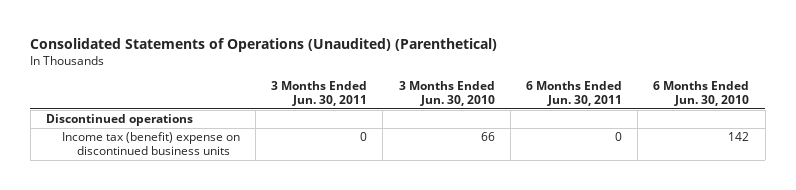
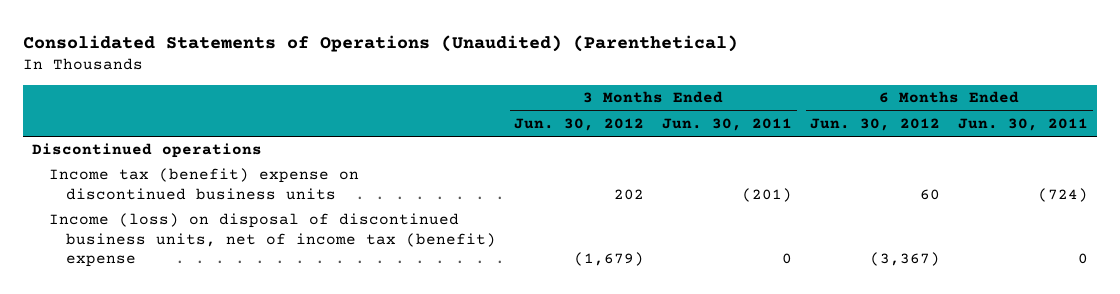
[398,81,495,107] 3 Months Ended Jun. 30, 2010 -> none
[653,81,750,107] 6 Months Ended Jun. 30, 2010 -> none
none -> [514,117,645,131] Jun. 30, 2012
none -> [810,117,941,131] Jun. 30, 2012
[360,132,368,142] 0 -> [742,187,793,202] (201)
[615,132,623,142] 0 -> [1038,187,1089,202] (724)
none -> [48,213,497,267] Income (loss) on disposal of discontinued business units, net of income tax (benefit) expense

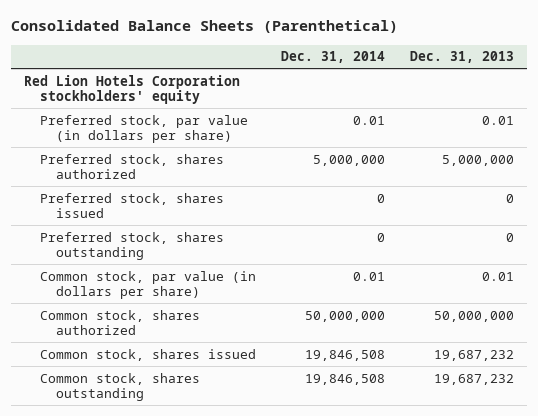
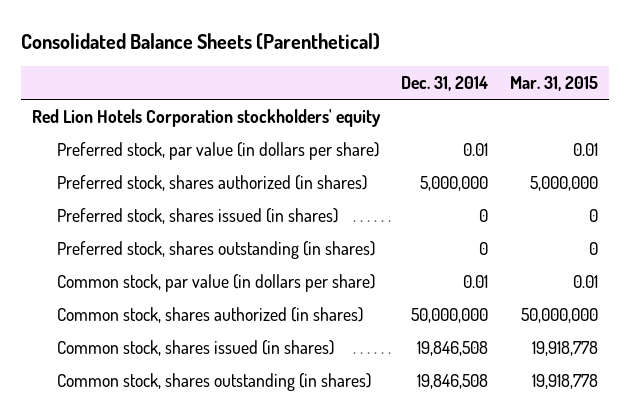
[410,51,515,64] Dec. 31, 2013 -> none
none -> [509,76,598,92] Mar. 31, 2015
[39,153,224,179] Preferred stock, shares authorized -> [56,175,367,192] Preferred stock, shares authorized (in shares)
[39,192,224,218] Preferred stock, shares issued -> [56,208,338,225] Preferred stock, shares issued (in shares)
[39,231,224,260] Preferred stock, shares outstanding -> [56,241,375,260] Preferred stock, shares outstanding (in shares)
[39,309,200,335] Common stock, shares authorized -> [56,307,363,324] Common stock, shares authorized (in shares)
[39,348,256,361] Common stock, shares issued -> [56,340,334,357] Common stock, shares issued (in shares)
[39,372,200,401] Common stock, shares outstanding -> [56,373,371,392] Common stock, shares outstanding (in shares)

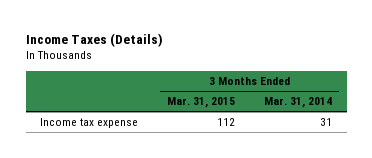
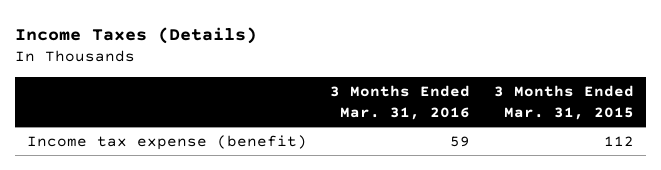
[264,97,333,109] Mar. 31, 2014 -> none
none -> [330,85,471,120] 3 Months Ended Mar. 31, 2016
[40,118,139,129] Income tax expense -> [26,134,307,150] Income tax expense (benefit)

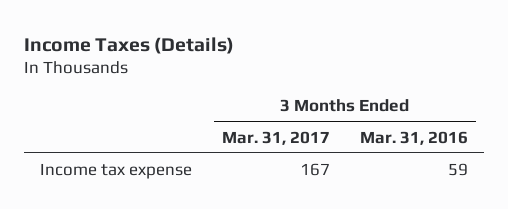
[493,85,634,120] 3 Months Ended Mar. 31, 2015 -> none
none -> [222,130,331,145] Mar. 31, 2017
[26,134,307,150] Income tax expense (benefit) -> [39,163,192,180] Income tax expense

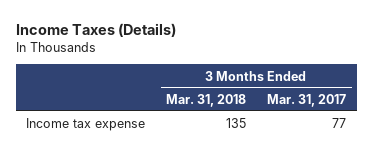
[360,130,469,145] Mar. 31, 2016 -> none
none -> [166,93,247,107] Mar. 31, 2018
[300,163,331,177] 167 -> [332,118,347,129] 77

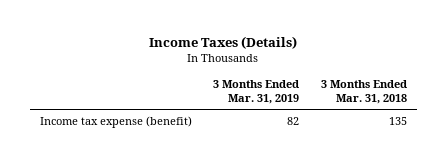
[267,93,347,107] Mar. 31, 2017 -> none
none -> [213,80,300,105] 3 Months Ended Mar. 31, 2019
[26,118,146,132] Income tax expense -> [40,116,193,129] Income tax expense (benefit)

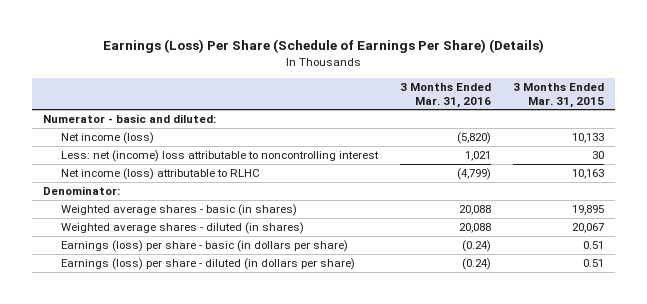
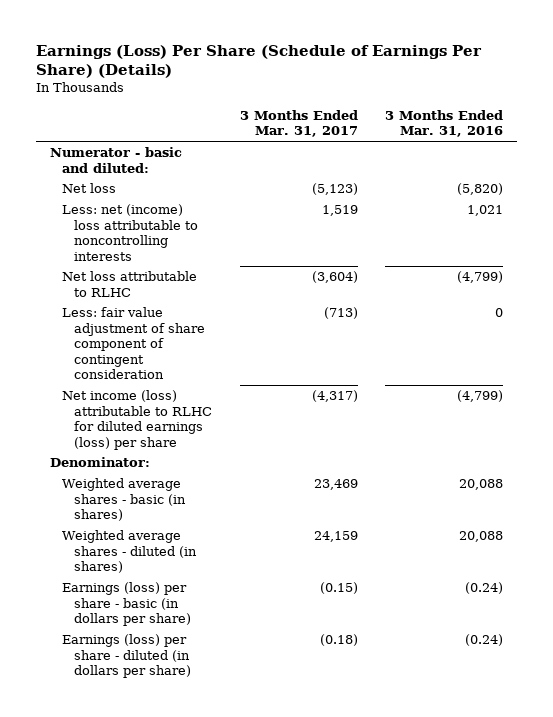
[513,82,605,108] 3 Months Ended Mar. 31, 2015 -> none
none -> [239,109,358,138] 3 Months Ended Mar. 31, 2017
[60,132,154,145] Net income (loss) -> [61,182,116,193] Net loss
[60,150,379,163] Less: net (income) loss attributable to noncontrolling interest -> [61,203,199,261] Less: net (income) loss attributable to noncontrolling interests
[60,168,260,181] Net income (loss) attributable to RLHC -> [61,270,197,297] Net loss attributable to RLHC
none -> [61,306,206,380] Less: fair value adjustment of share component of contingent consideration
none -> [61,389,213,450] Net income (loss) attributable to RLHC for diluted earnings (loss) per share

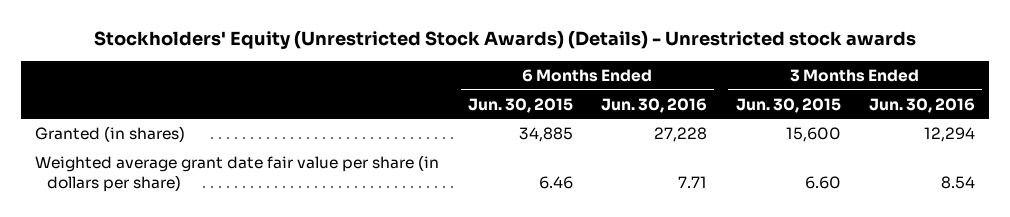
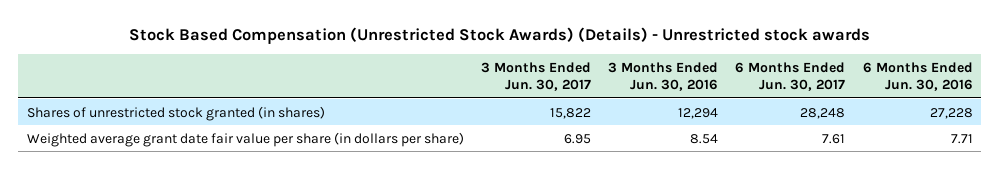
[94,31,917,50] Stockholders' Equity (Unrestricted Stock Awards) (Details) - Unrestricted stock awards -> [128,27,870,45] Stock Based Compensation (Unrestricted Stock Awards) (Details) - Unrestricted stock awards
[467,97,573,113] Jun. 30, 2015 -> none
[735,97,841,113] Jun. 30, 2015 -> none
none -> [480,61,591,92] 3 Months Ended Jun. 30, 2017
none -> [735,61,846,92] 6 Months Ended Jun. 30, 2017
[35,126,186,143] Granted (in shares) -> [26,105,325,121] Shares of unrestricted stock granted (in shares)

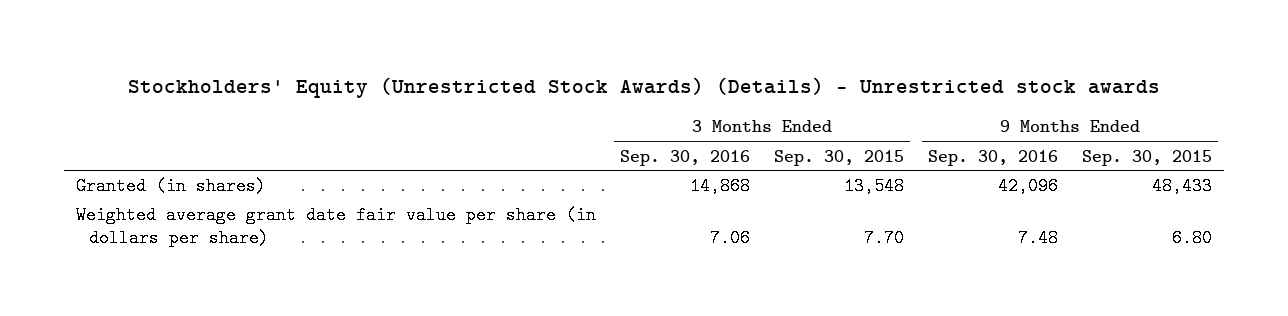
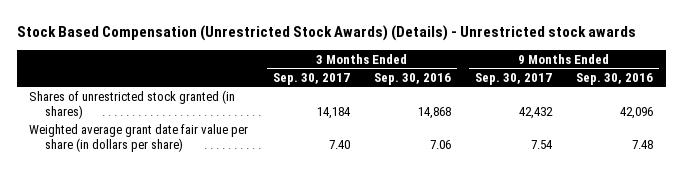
[127,77,1160,99] Stockholders' Equity (Unrestricted Stock Awards) (Details) - Unrestricted stock awards -> [17,25,637,42] Stock Based Compensation (Unrestricted Stock Awards) (Details) - Unrestricted stock awards
[773,149,904,166] Sep. 30, 2015 -> none
[1082,149,1213,166] Sep. 30, 2015 -> none
none -> [272,72,350,85] Sep. 30, 2017
none -> [475,72,553,85] Sep. 30, 2017
[75,177,266,196] Granted (in shares) -> [29,89,236,119] Shares of unrestricted stock granted (in shares)

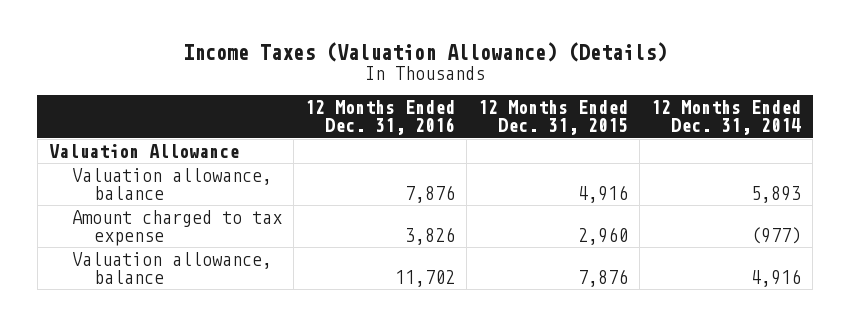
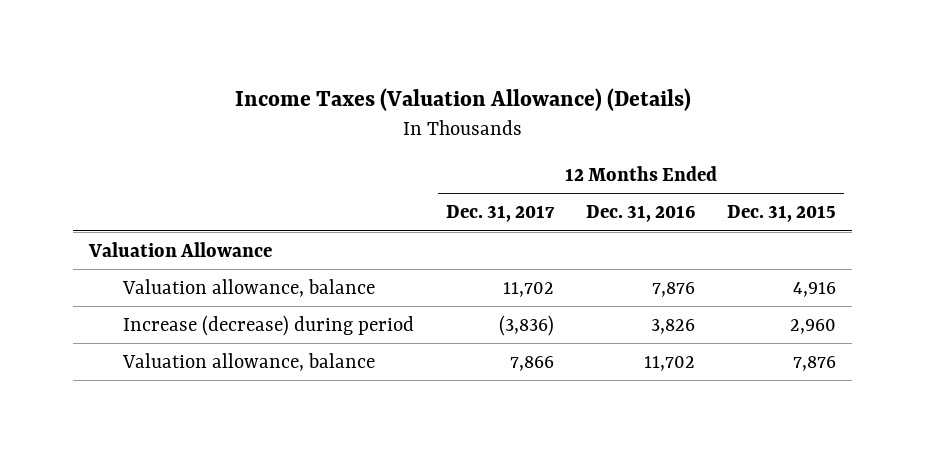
[651,100,802,136] 12 Months Ended Dec. 31, 2014 -> none
none -> [445,205,555,223] Dec. 31, 2017
[71,209,282,247] Amount charged to tax expense -> [122,314,414,336] Increase (decrease) during period

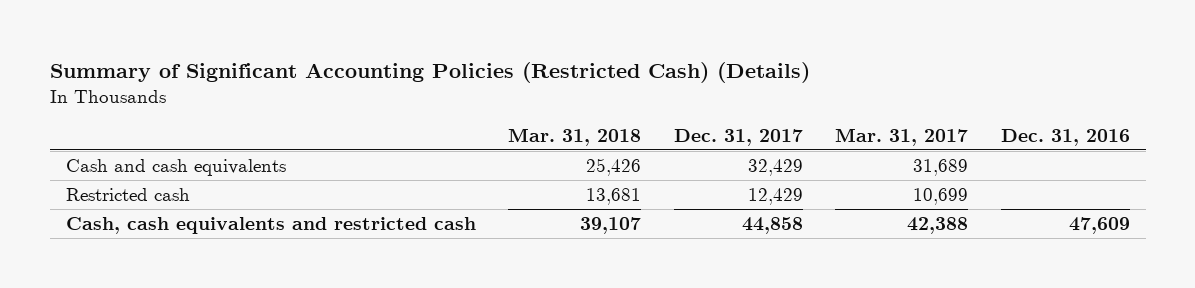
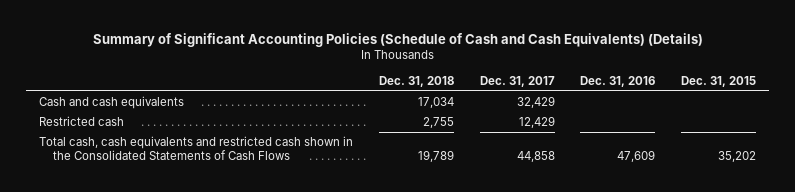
[49,62,810,84] Summary of Significant Accounting Policies (Restricted Cash) (Details) -> [92,32,703,47] Summary of Significant Accounting Policies (Schedule of Cash and Cash Equivalents) (Details)
[508,127,642,146] Mar. 31, 2018 -> none
[835,127,969,146] Mar. 31, 2017 -> none
none -> [378,75,454,87] Dec. 31, 2018
none -> [681,75,757,87] Dec. 31, 2015
[65,216,476,234] Cash, cash equivalents and restricted cash -> [39,136,354,160] Total cash, cash equivalents and restricted cash shown in the Consolidated Statements of Cash Flows

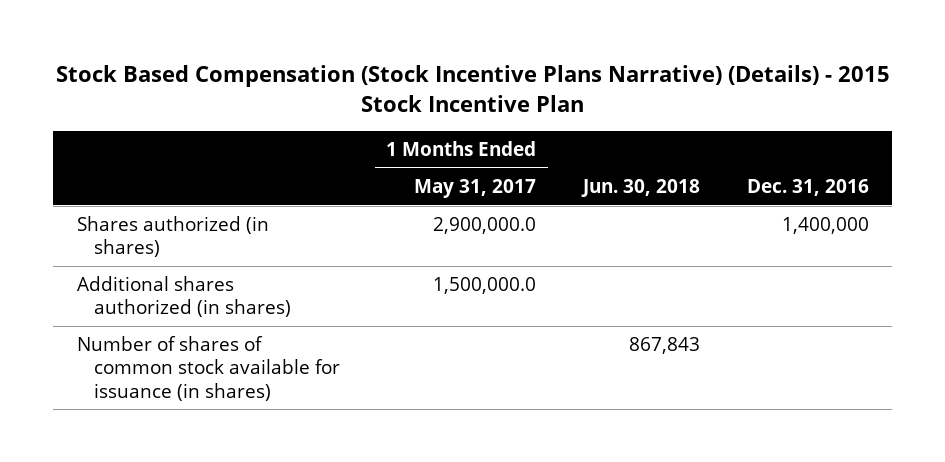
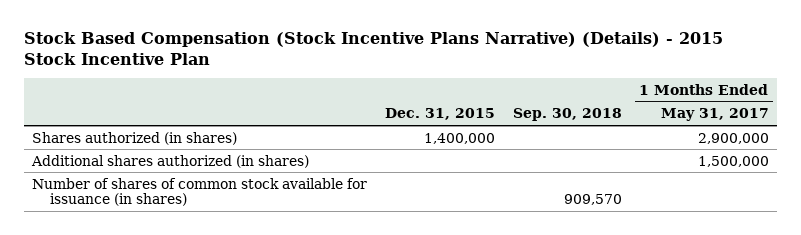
[580,178,700,197] Jun. 30, 2018 -> none
[746,178,869,196] Dec. 31, 2016 -> none
none -> [385,108,496,121] Dec. 31, 2015
none -> [512,108,622,122] Sep. 30, 2018
[433,217,537,235] 2,900,000.0 -> [697,132,769,144] 2,900,000
[433,277,537,295] 1,500,000.0 -> [697,155,769,167] 1,500,000

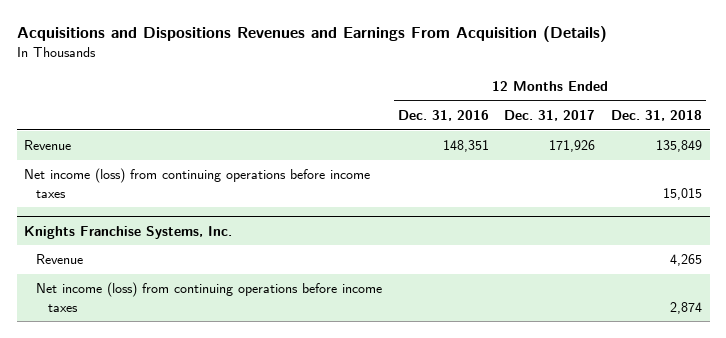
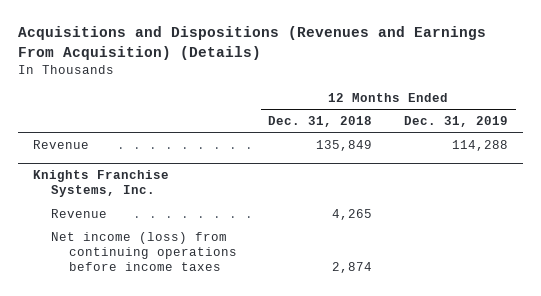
[16,26,607,43] Acquisitions and Dispositions Revenues and Earnings From Acquisition (Details) -> [17,26,486,60] Acquisitions and Dispositions (Revenues and Earnings From Acquisition) (Details)
[397,109,489,121] Dec. 31, 2016 -> none
[504,109,596,121] Dec. 31, 2017 -> none
none -> [403,116,508,128] Dec. 31, 2019
[24,168,371,198] Net income (loss) from continuing operations before income taxes -> none

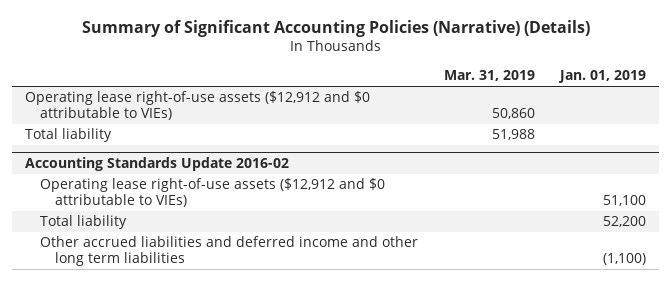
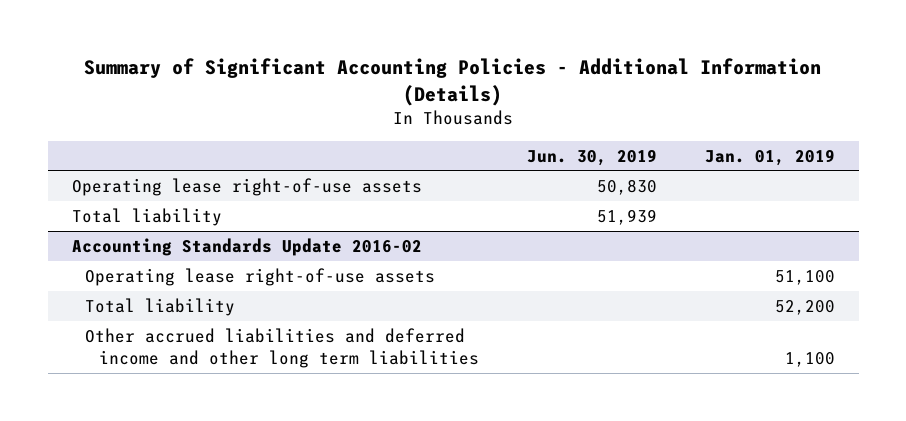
[81,20,590,38] Summary of Significant Accounting Policies (Narrative) (Details) -> [84,58,822,106] Summary of Significant Accounting Policies - Additional Information (Details)
[443,70,535,82] Mar. 31, 2019 -> none
none -> [526,148,657,166] Jun. 30, 2019
[25,91,371,121] Operating lease right-of-use assets ($12,912 and $0 attributable to VIEs) -> [71,177,422,196] Operating lease right-of-use assets
[39,178,385,208] Operating lease right-of-use assets ($12,912 and $0 attributable to VIEs) -> [85,267,436,286] Operating lease right-of-use assets
[603,253,647,266] (1,100) -> [784,351,835,367] 1,100

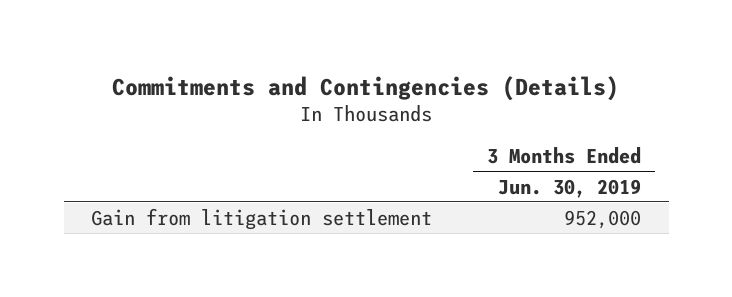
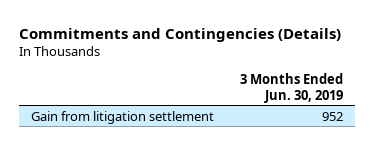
[564,210,642,230] 952,000 -> [321,111,343,121] 952

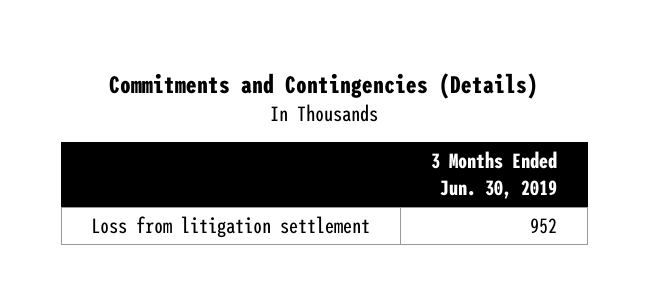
[31,110,215,124] Gain from litigation settlement -> [91,215,371,238] Loss from litigation settlement

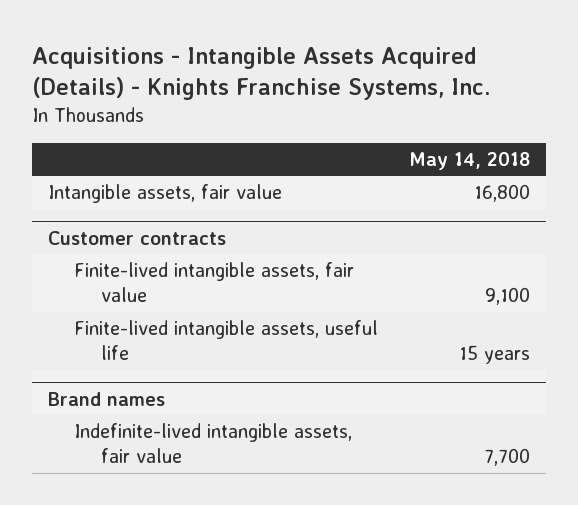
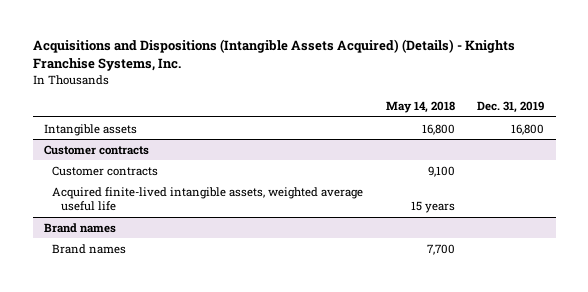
[32,46,491,101] Acquisitions - Intangible Assets Acquired (Details) - Knights Franchise Systems, Inc. -> [32,39,515,72] Acquisitions and Dispositions (Intangible Assets Acquired) (Details) - Knights Franchise Systems, Inc.
none -> [477,100,545,113] Dec. 31, 2019
[47,184,282,204] Intangible assets, fair value -> [43,123,137,136] Intangible assets
[74,262,355,303] Finite-lived intangible assets, fair value -> [52,165,159,176] Customer contracts
[74,320,379,361] Finite-lived intangible assets, useful life -> [52,186,364,212] Acquired finite-lived intangible assets, weighted average useful life
[74,423,353,464] Indefinite-lived intangible assets, fair value -> [52,243,127,254] Brand names

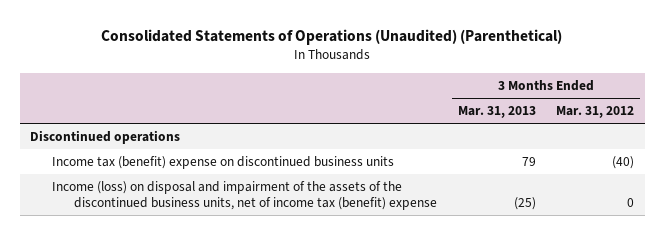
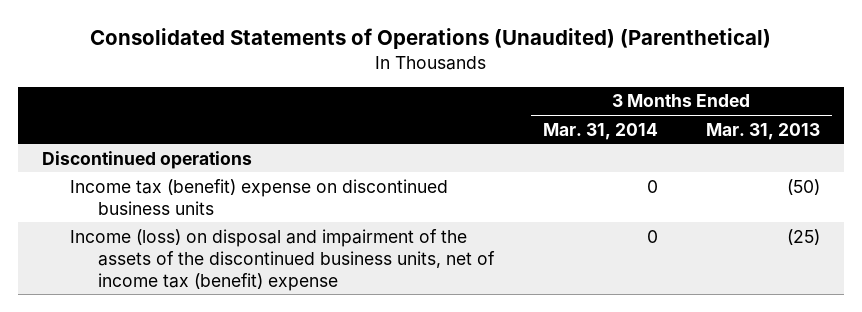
[556,106,635,119] Mar. 31, 2012 -> none
none -> [542,122,658,140] Mar. 31, 2014
[521,157,536,167] 79 -> [786,178,820,195] (50)

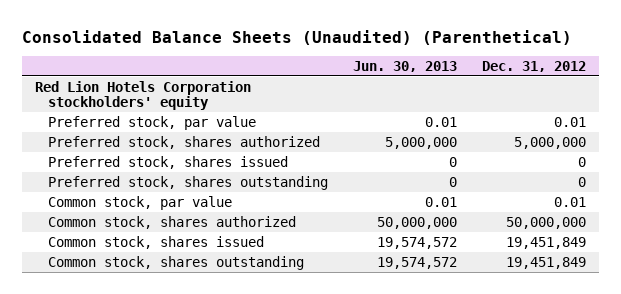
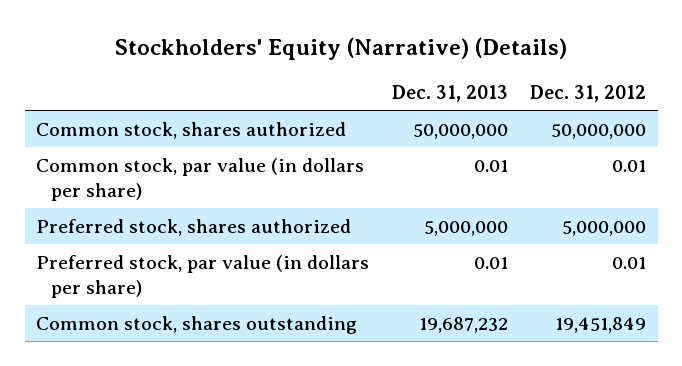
[21,29,572,45] Consolidated Balance Sheets (Unaudited) (Parenthetical) -> [115,36,568,60] Stockholders' Equity (Narrative) (Details)
[353,60,458,72] Jun. 30, 2013 -> none
none -> [391,85,508,103] Dec. 31, 2013
[34,80,251,111] Red Lion Hotels Corporation stockholders' equity -> none
[47,115,256,130] Preferred stock, par value -> none
[47,155,288,169] Preferred stock, shares issued -> none
[47,175,328,190] Preferred stock, shares outstanding -> none
[47,195,232,210] Common stock, par value -> none
[47,235,264,249] Common stock, shares issued -> none
none -> [35,157,364,201] Common stock, par value (in dollars per share)
[47,135,320,149] Preferred stock, shares authorized -> [35,218,351,236] Preferred stock, shares authorized
none -> [35,254,369,298] Preferred stock, par value (in dollars per share)

